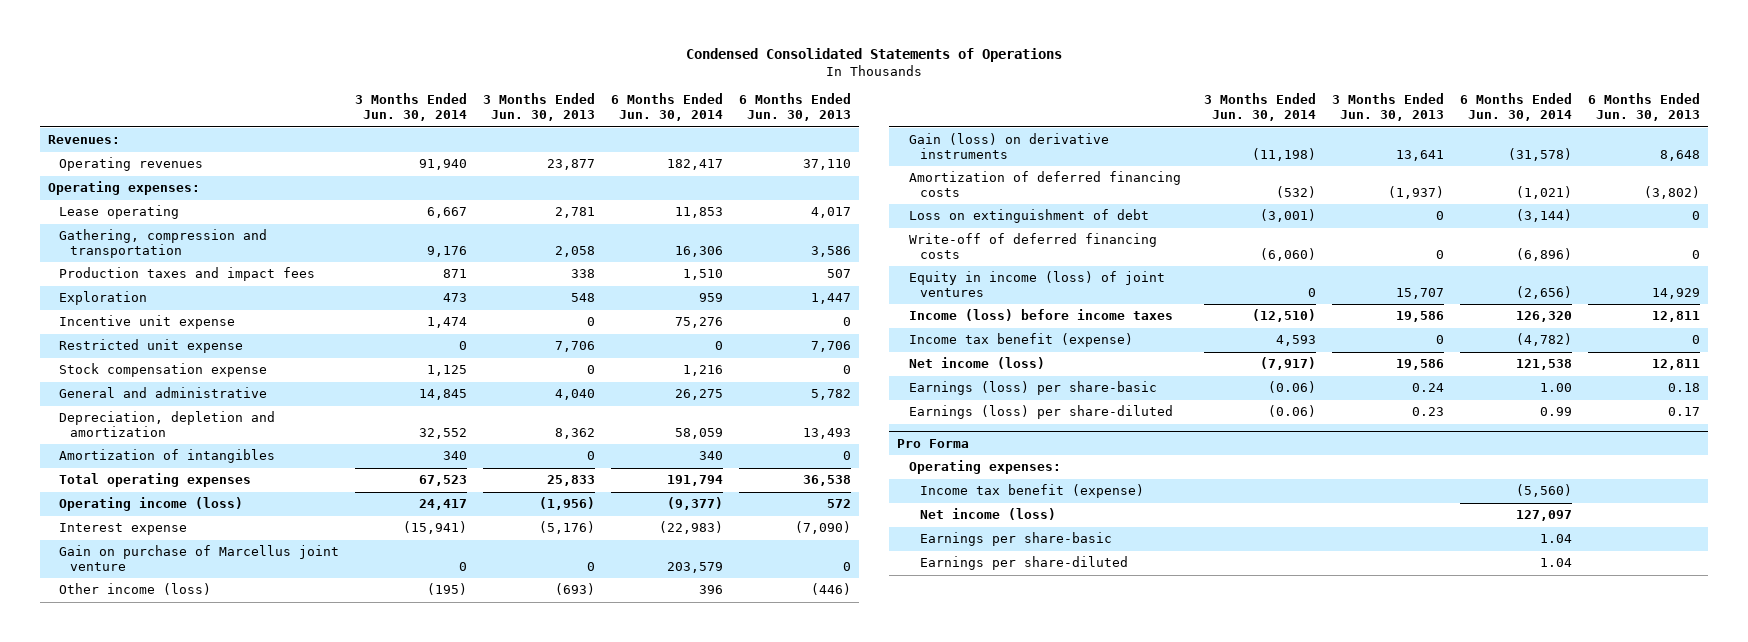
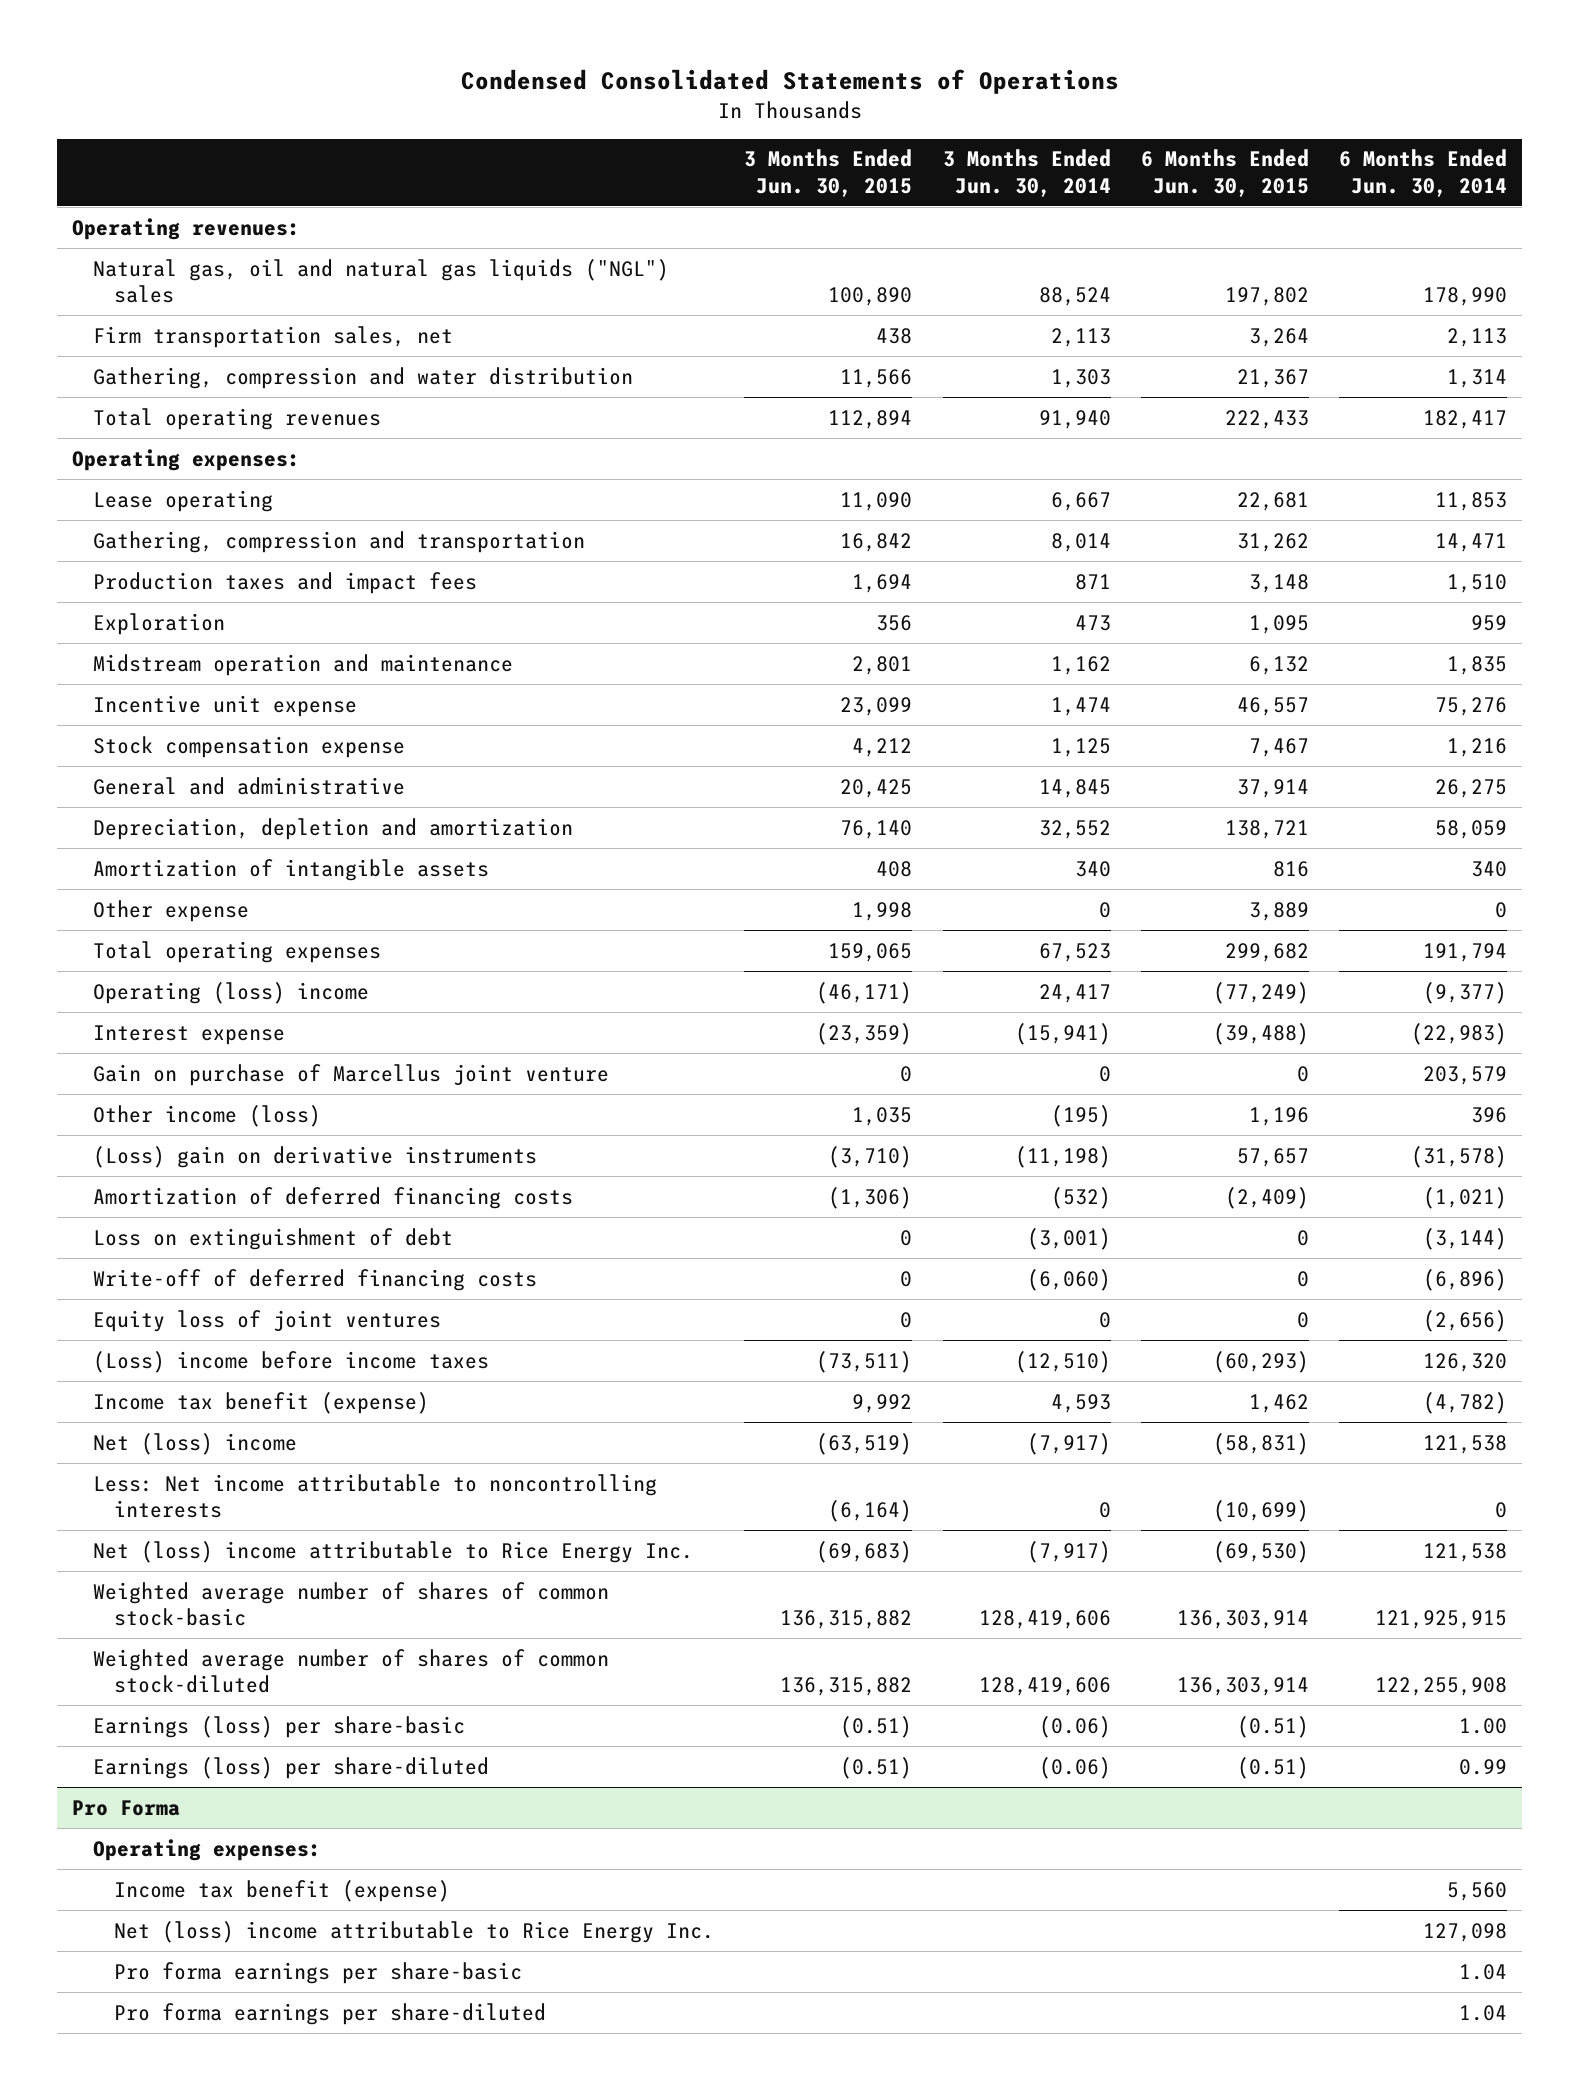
[482,93,595,122] 3 Months Ended Jun. 30, 2013 -> none
[738,93,851,122] 6 Months Ended Jun. 30, 2013 -> none
none -> [744,149,913,197] 3 Months Ended Jun. 30, 2015
none -> [1140,149,1309,197] 6 Months Ended Jun. 30, 2015
[47,135,120,145] Revenues: -> [72,217,301,240] Operating revenues:
none -> [93,258,670,304] Natural gas, oil and natural gas liquids ("NGL") sales
none -> [93,325,454,348] Firm transportation sales, net
none -> [93,366,634,389] Gathering, compression and water distribution
[59,157,204,172] Operating revenues -> [93,407,382,430] Total operating revenues
[427,246,468,258] 9,176 -> [1050,532,1111,552] 8,014
[674,246,723,258] 16,306 -> [1435,532,1508,552] 14,471
none -> [93,653,514,676] Midstream operation and maintenance
[59,339,244,354] Restricted unit expense -> none
[59,449,276,464] Amortization of intangibles -> [93,858,490,881] Amortization of intangible assets
none -> [93,899,250,922] Other expense
[59,497,244,512] Operating income (loss) -> [93,981,370,1004] Operating (loss) income
[908,133,1109,160] Gain (loss) on derivative instruments -> [93,1145,538,1168] (Loss) gain on derivative instruments
[908,271,1165,298] Equity in income (loss) of joint ventures -> [93,1309,442,1332] Equity loss of joint ventures
[908,309,1173,322] Income (loss) before income taxes -> [93,1350,490,1373] (Loss) income before income taxes
none -> [93,1432,298,1455] Net (loss) income
none -> [93,1473,658,1519] Less: Net income attributable to noncontrolling interests
[908,357,1045,370] Net income (loss) -> [93,1540,694,1563] Net (loss) income attributable to Rice Energy Inc.
none -> [93,1581,610,1627] Weighted average number of shares of common stock-basic
none -> [93,1648,610,1694] Weighted average number of shares of common stock-diluted
[1516,484,1573,498] (5,560) -> [1447,1881,1508,1901] 5,560
[919,508,1056,521] Net income (loss) -> [114,1920,715,1943] Net (loss) income attributable to Rice Energy Inc.
[1516,510,1573,522] 127,097 -> [1423,1922,1508,1942] 127,098
[919,532,1112,547] Earnings per share-basic -> [114,1961,523,1984] Pro forma earnings per share-basic
[919,556,1128,571] Earnings per share-diluted -> [114,2002,547,2025] Pro forma earnings per share-diluted

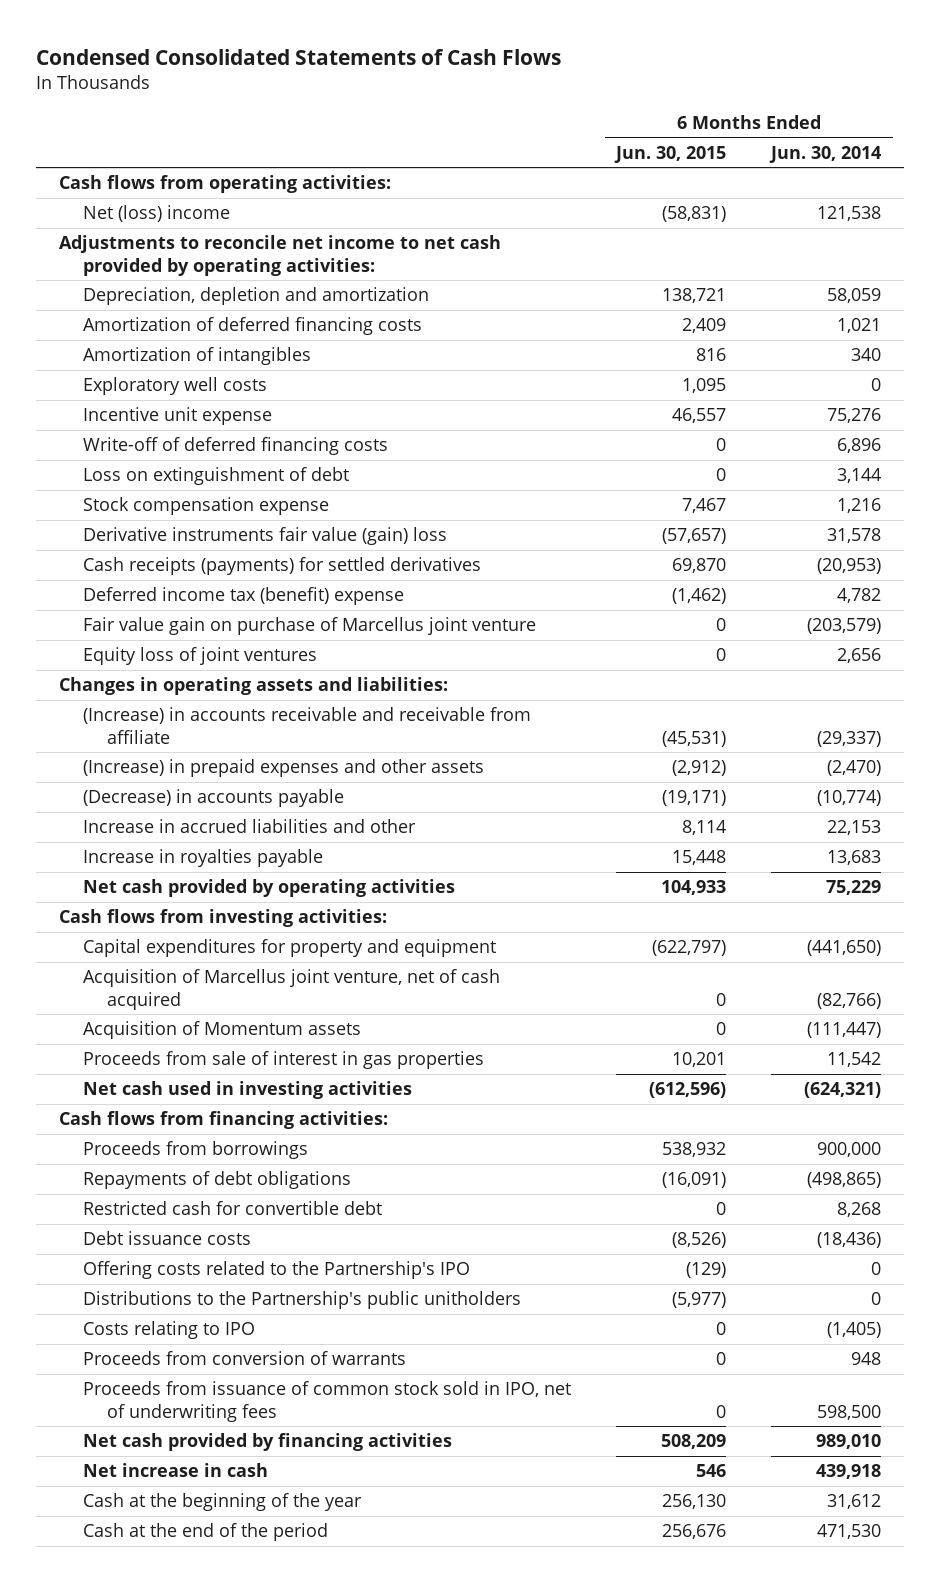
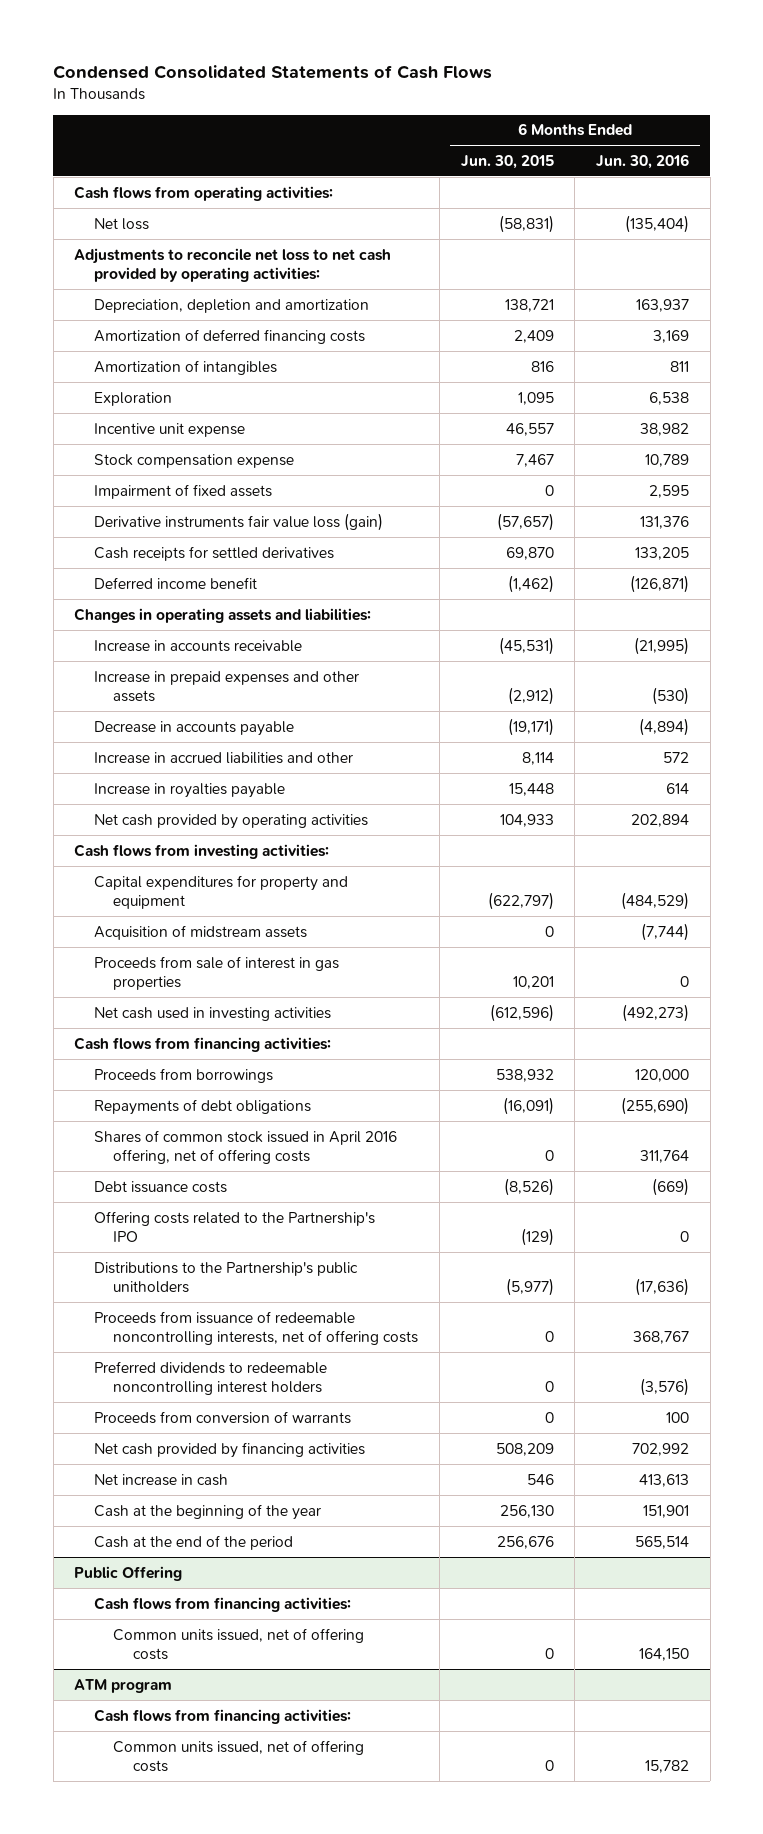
[769,145,882,163] Jun. 30, 2014 -> none
none -> [596,153,690,169] Jun. 30, 2016
[83,205,231,223] Net (loss) income -> [93,217,149,230] Net loss
[58,235,501,276] Adjustments to reconcile net income to net cash provided by operating activities: -> [74,247,392,283] Adjustments to reconcile net loss to net cash provided by operating activities:
[83,377,268,396] Exploratory well costs -> [93,391,172,406] Exploration
[83,437,389,456] Write-off of deferred financing costs -> none
[83,467,350,486] Loss on extinguishment of debt -> none
[83,617,537,636] Fair value gain on purchase of Marcellus joint venture -> none
[83,647,318,666] Equity loss of joint ventures -> none
none -> [93,483,272,499] Impairment of fixed assets
[83,527,448,546] Derivative instruments fair value (gain) loss -> [93,512,383,531] Derivative instruments fair value loss (gain)
[83,557,482,576] Cash receipts (payments) for settled derivatives -> [93,545,334,561] Cash receipts for settled derivatives
[83,587,405,606] Deferred income tax (benefit) expense -> [93,576,257,589] Deferred income benefit
[83,707,532,744] (Increase) in accounts receivable and receivable from affiliate -> [93,639,302,652] Increase in accounts receivable
[83,759,485,778] (Increase) in prepaid expenses and other assets -> [93,670,359,703] Increase in prepaid expenses and other assets
[83,789,345,808] (Decrease) in accounts payable -> [93,720,294,736] Decrease in accounts payable
[83,969,501,1010] Acquisition of Marcellus joint venture, net of cash acquired -> none
[83,1021,362,1040] Acquisition of Momentum assets -> [93,924,307,940] Acquisition of midstream assets
[83,1201,383,1216] Restricted cash for convertible debt -> none
none -> [93,1129,397,1165] Shares of common stock issued in April 2016 offering, net of offering costs
[83,1321,256,1340] Costs relating to IPO -> none
none -> [93,1310,419,1346] Proceeds from issuance of redeemable noncontrolling interests, net of offering costs
none -> [93,1360,327,1396] Preferred dividends to redeemable noncontrolling interest holders
[83,1381,572,1422] Proceeds from issuance of common stock sold in IPO, net of underwriting fees -> none
none -> [74,1565,183,1581] Public Offering
none -> [93,1596,351,1612] Cash flows from financing activities:
none -> [113,1627,365,1661] Common units issued, net of offering costs
none -> [74,1678,173,1693] ATM program
none -> [93,1708,351,1724] Cash flows from financing activities:
none -> [113,1739,365,1773] Common units issued, net of offering costs

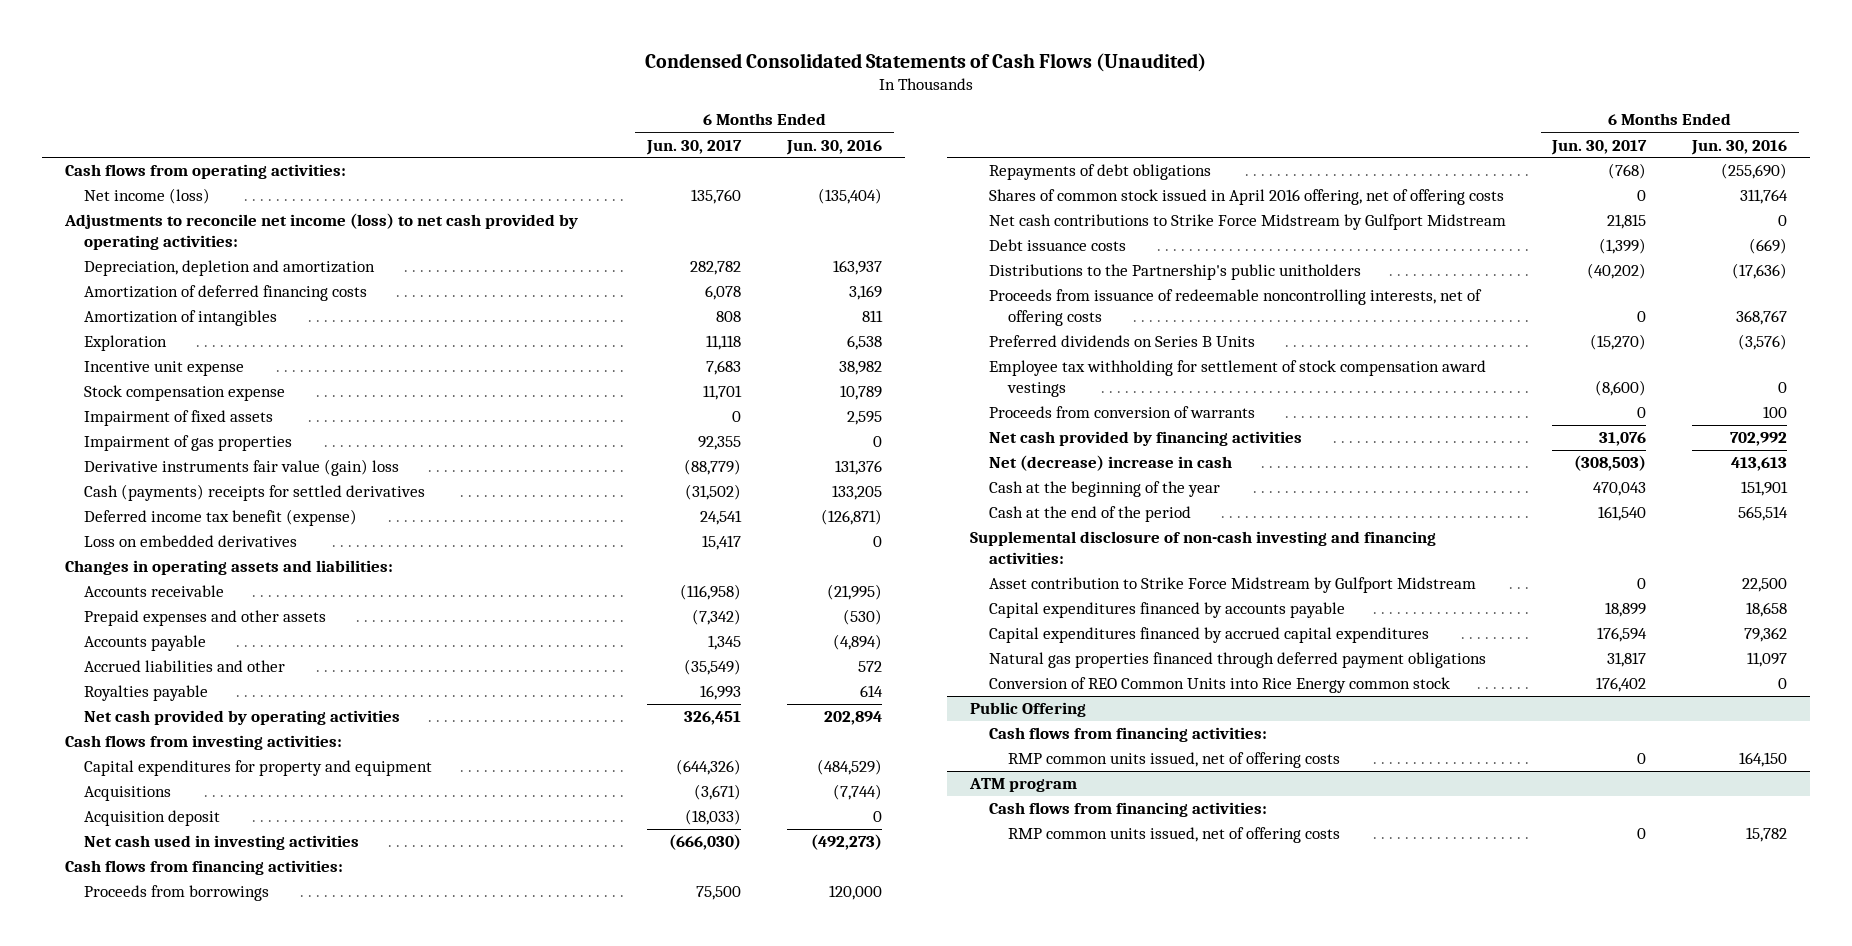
[53,64,493,79] Condensed Consolidated Statements of Cash Flows -> [645,52,1207,72] Condensed Consolidated Statements of Cash Flows (Unaudited)
[460,154,554,169] Jun. 30, 2015 -> none
none -> [645,139,742,155] Jun. 30, 2017
[93,217,149,230] Net loss -> [83,188,210,205] Net income (loss)
[74,247,392,283] Adjustments to reconcile net loss to net cash provided by operating activities: -> [63,213,578,251] Adjustments to reconcile net income (loss) to net cash provided by operating activities:
none -> [83,435,292,452] Impairment of gas properties
[93,512,383,531] Derivative instruments fair value loss (gain) -> [83,459,399,477] Derivative instruments fair value (gain) loss
[93,545,334,561] Cash receipts for settled derivatives -> [83,484,425,502] Cash (payments) receipts for settled derivatives
[93,576,257,589] Deferred income benefit -> [83,509,357,527] Deferred income tax benefit (expense)
none -> [83,535,297,548] Loss on embedded derivatives
[93,639,302,652] Increase in accounts receivable -> [83,585,224,598] Accounts receivable
[93,670,359,703] Increase in prepaid expenses and other assets -> [83,610,326,627] Prepaid expenses and other assets
[93,720,294,736] Decrease in accounts payable -> [83,635,206,652] Accounts payable
[93,751,353,764] Increase in accrued liabilities and other -> [83,660,285,673] Accrued liabilities and other
[93,782,285,798] Increase in royalties payable -> [83,685,208,702] Royalties payable
[93,955,339,991] Proceeds from sale of interest in gas properties -> none
[93,924,307,940] Acquisition of midstream assets -> [83,786,171,802] Acquisitions
none -> [83,810,220,827] Acquisition deposit
none -> [989,214,1507,231] Net cash contributions to Strike Force Midstream by Gulfport Midstream
[93,1210,375,1243] Offering costs related to the Partnership's IPO -> none
[93,1360,327,1396] Preferred dividends to redeemable noncontrolling interest holders -> [989,335,1256,348] Preferred dividends on Series B Units
none -> [989,360,1487,398] Employee tax withholding for settlement of stock compensation award vestings
[93,1473,228,1486] Net increase in cash -> [989,455,1233,472] Net (decrease) increase in cash
none -> [969,531,1436,565] Supplemental disclosure of non-cash investing and financing activities:
none -> [989,577,1477,594] Asset contribution to Strike Force Midstream by Gulfport Midstream
none -> [989,602,1346,619] Capital expenditures financed by accounts payable
none -> [989,627,1430,644] Capital expenditures financed by accrued capital expenditures
none -> [989,652,1487,669] Natural gas properties financed through deferred payment obligations
none -> [989,677,1451,694] Conversion of REO Common Units into Rice Energy common stock
[113,1627,365,1661] Common units issued, net of offering costs -> [1008,752,1341,769] RMP common units issued, net of offering costs
[113,1739,365,1773] Common units issued, net of offering costs -> [1008,827,1341,844] RMP common units issued, net of offering costs

